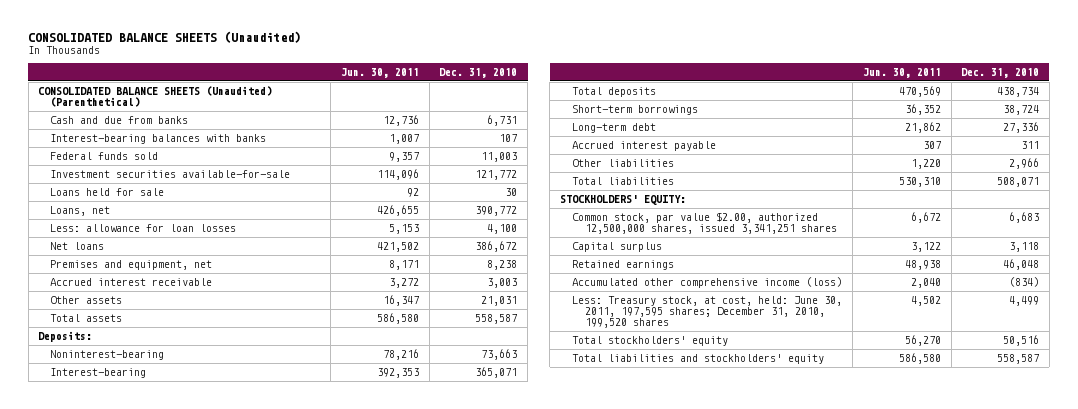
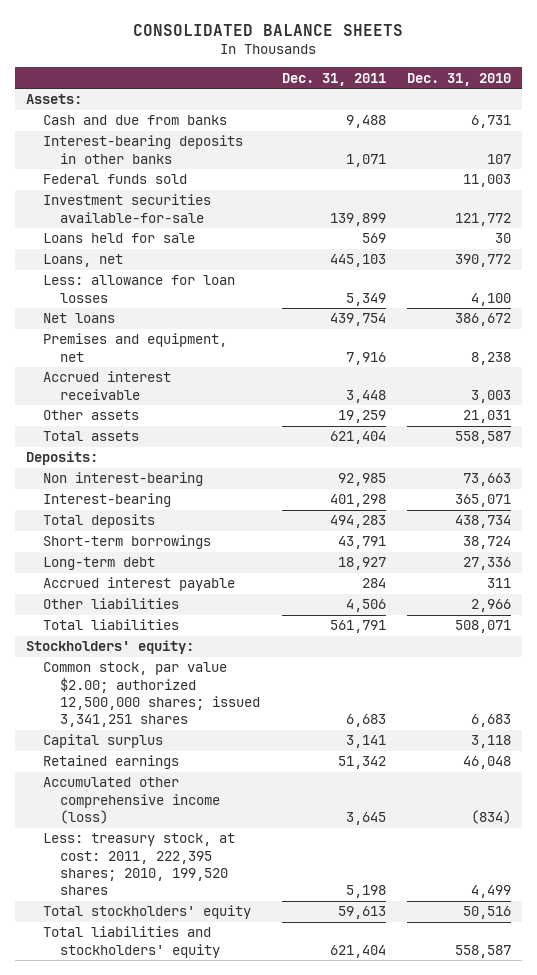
[28,31,302,44] CONSOLIDATED BALANCE SHEETS (Unaudited) -> [133,23,404,36] CONSOLIDATED BALANCE SHEETS
[340,68,419,79] Jun. 30, 2011 -> none
none -> [281,72,386,86] Dec. 31, 2011
[38,86,273,108] CONSOLIDATED BALANCE SHEETS (Unaudited) (Parenthetical) -> none
none -> [25,94,82,105] Assets:
[50,134,267,145] Interest-bearing balances with banks -> [43,135,244,164] Interest-bearing deposits in other banks
[50,350,165,361] Noninterest-bearing -> [43,472,204,487] Non interest-bearing
[560,195,687,206] STOCKHOLDERS' EQUITY: -> [25,640,194,655] Stockholders' equity:
[572,212,837,235] Common stock, par value $2.00, authorized 12,500,000 shares, issued 3,341,251 shares -> [43,662,261,727] Common stock, par value $2.00; authorized 12,500,000 shares; issued 3,341,251 shares
[572,296,843,329] Less: Treasury stock, at cost, held: June 30, 2011, 197,595 shares; December 31, 2010, 199,520 shares -> [43,833,236,895] Less: treasury stock, at cost: 2011, 222,395 shares; 2010, 199,520 shares

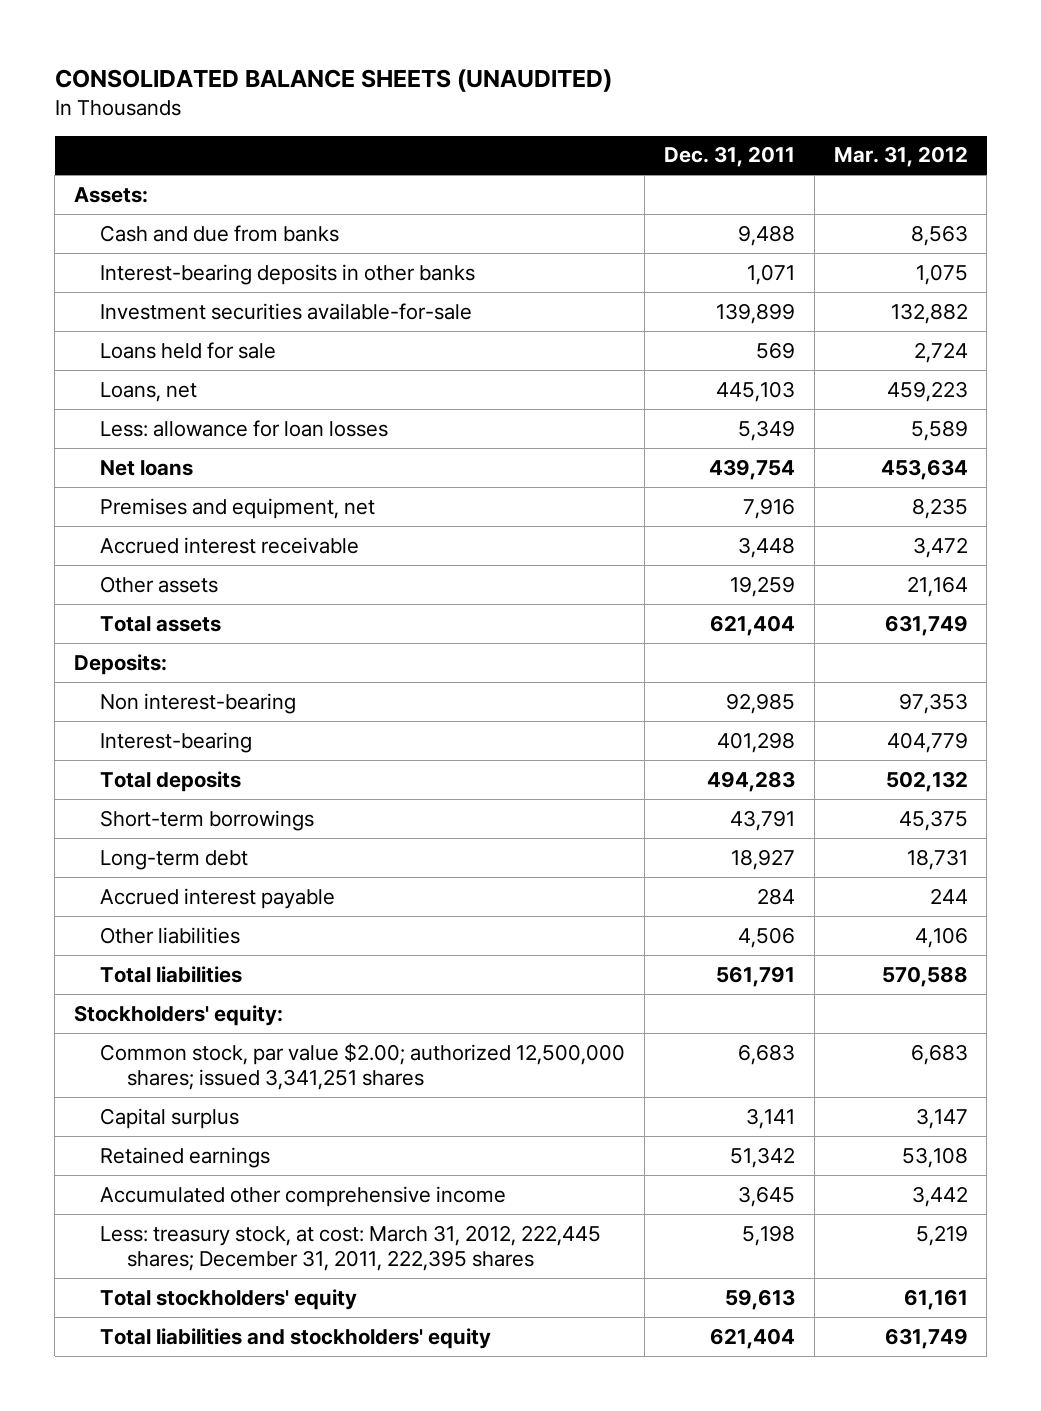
[133,23,404,36] CONSOLIDATED BALANCE SHEETS -> [54,68,612,92] CONSOLIDATED BALANCE SHEETS (UNAUDITED)
[406,72,511,86] Dec. 31, 2010 -> none
none -> [833,146,968,168] Mar. 31, 2012
[43,174,188,185] Federal funds sold -> none
[43,777,221,824] Accumulated other comprehensive income (loss) -> [100,1185,507,1207] Accumulated other comprehensive income
[43,833,236,895] Less: treasury stock, at cost: 2011, 222,395 shares; 2010, 199,520 shares -> [100,1224,602,1271] Less: treasury stock, at cost: March 31, 2012, 222,445 shares; December 31, 2011, 222,395 shares

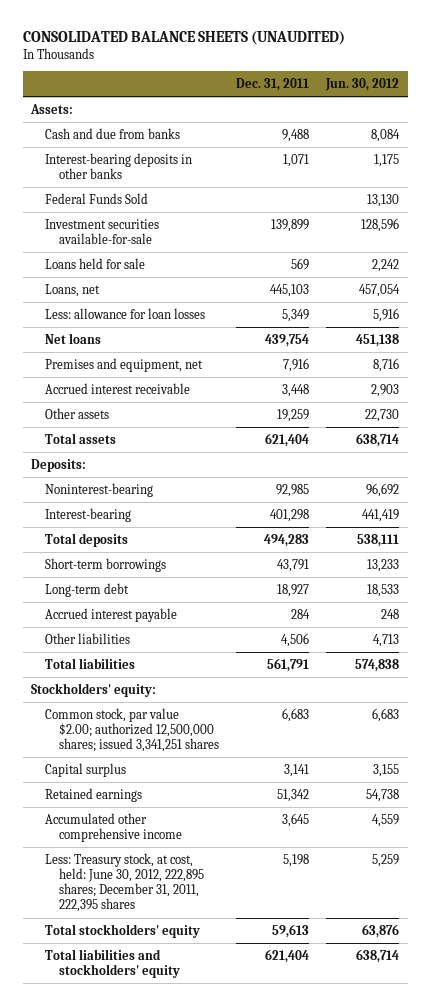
[833,146,968,168] Mar. 31, 2012 -> none
none -> [325,77,400,91] Jun. 30, 2012
none -> [45,192,149,204] Federal Funds Sold
[100,692,297,714] Non interest-bearing -> [45,482,154,497] Noninterest-bearing
[100,1224,602,1271] Less: treasury stock, at cost: March 31, 2012, 222,445 shares; December 31, 2011, 222,395 shares -> [45,852,204,913] Less: Treasury stock, at cost, held: June 30, 2012, 222,895 shares; December 31, 2011, 222,395 shares

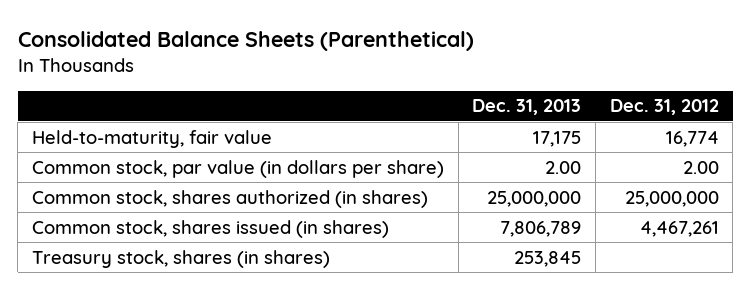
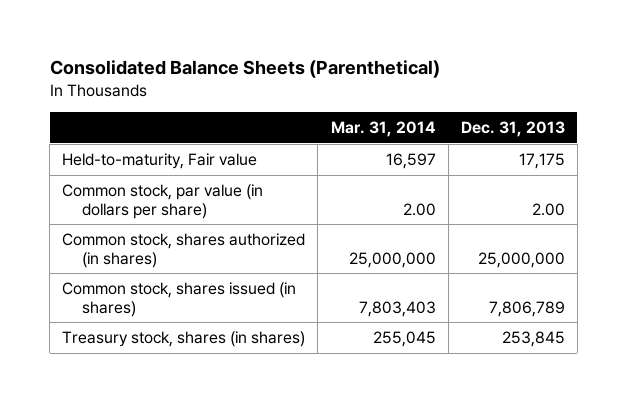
[609,99,719,116] Dec. 31, 2012 -> none
none -> [330,120,436,137] Mar. 31, 2014
[31,129,272,148] Held-to-maturity, fair value -> [62,153,258,170] Held-to-maturity, Fair value

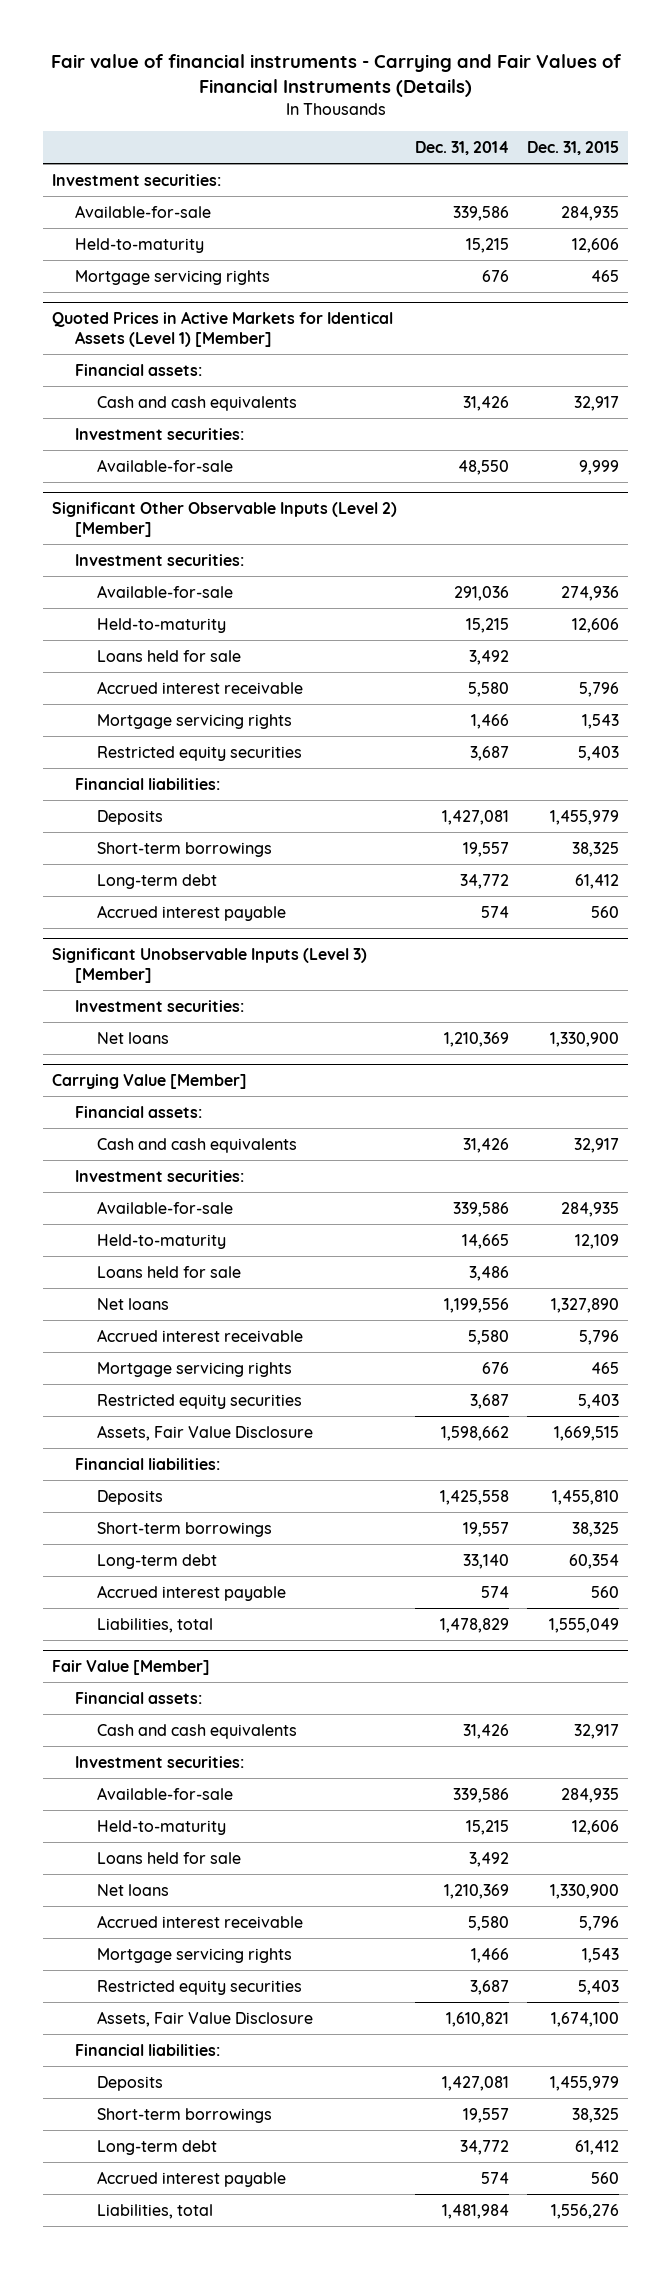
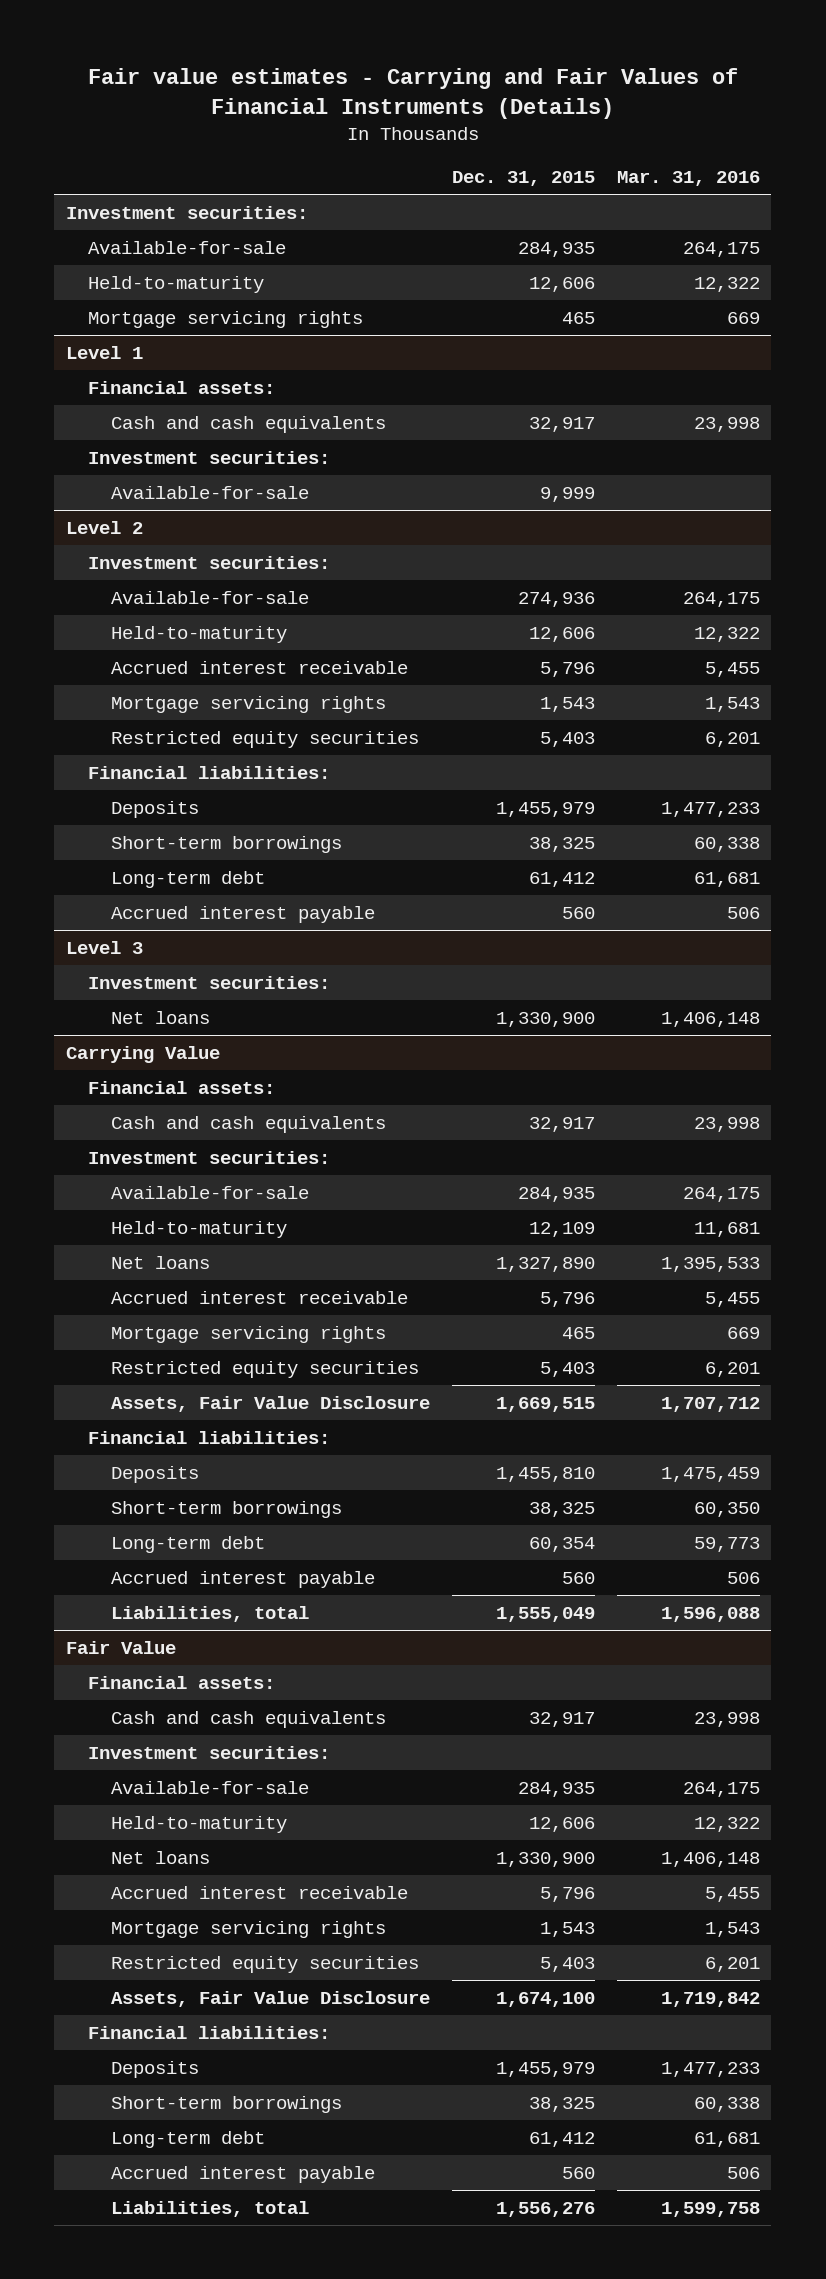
[50,54,621,98] Fair value of financial instruments - Carrying and Fair Values of Financial Instruments (Details) -> [87,68,738,119] Fair value estimates - Carrying and Fair Values of Financial Instruments (Details)
[415,140,510,155] Dec. 31, 2014 -> none
none -> [617,170,761,186] Mar. 31, 2016
[52,310,394,348] Quoted Prices in Active Markets for Identical Assets (Level 1) [Member] -> [65,345,143,359] Level 1
[52,501,398,538] Significant Other Observable Inputs (Level 2) [Member] -> [65,520,143,534] Level 2
[97,649,242,662] Loans held for sale -> none
[52,947,368,984] Significant Unobservable Inputs (Level 3) [Member] -> [65,940,143,954] Level 3
[52,1073,248,1089] Carrying Value [Member] -> [65,1045,220,1063] Carrying Value
[97,1265,242,1278] Loans held for sale -> none
[52,1659,211,1675] Fair Value [Member] -> [65,1640,176,1654] Fair Value
[97,1851,242,1864] Loans held for sale -> none

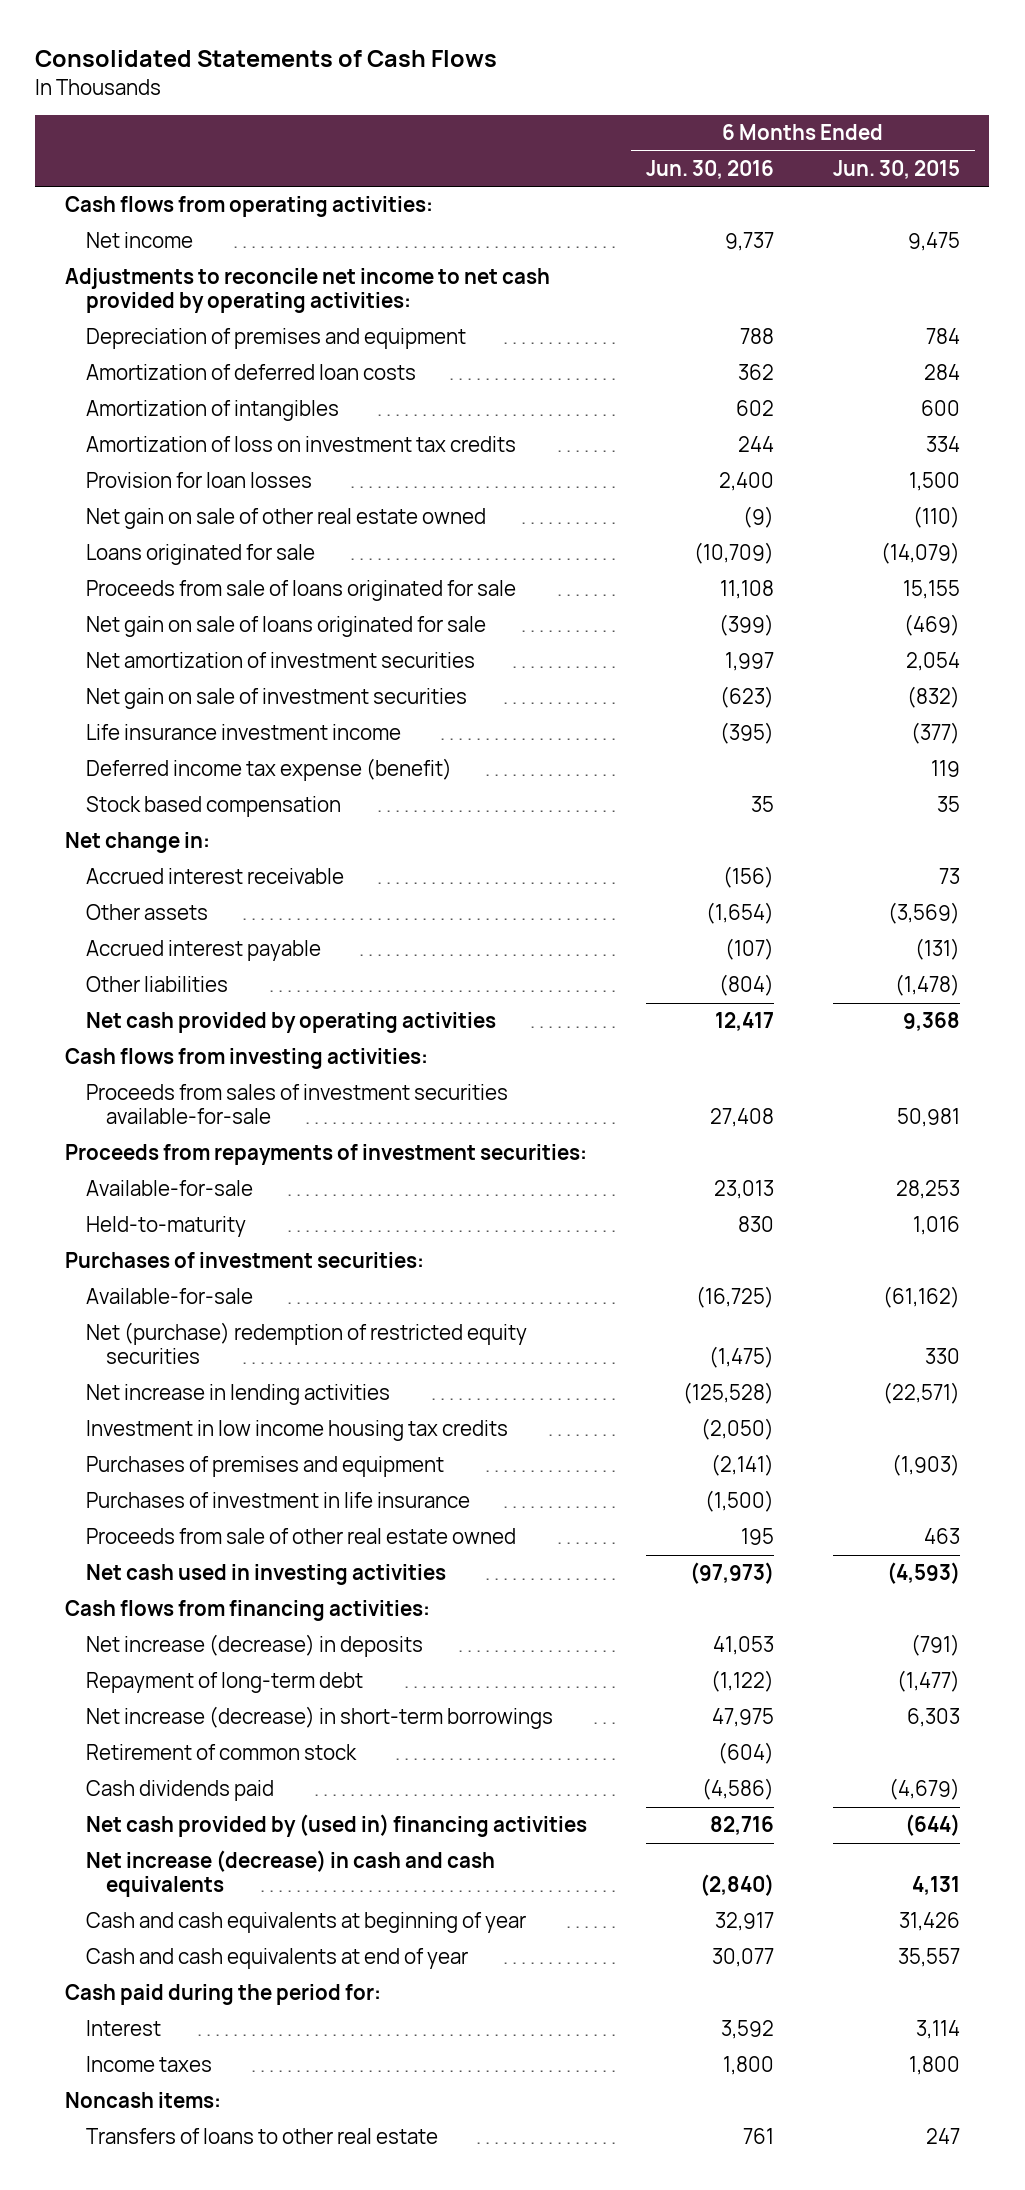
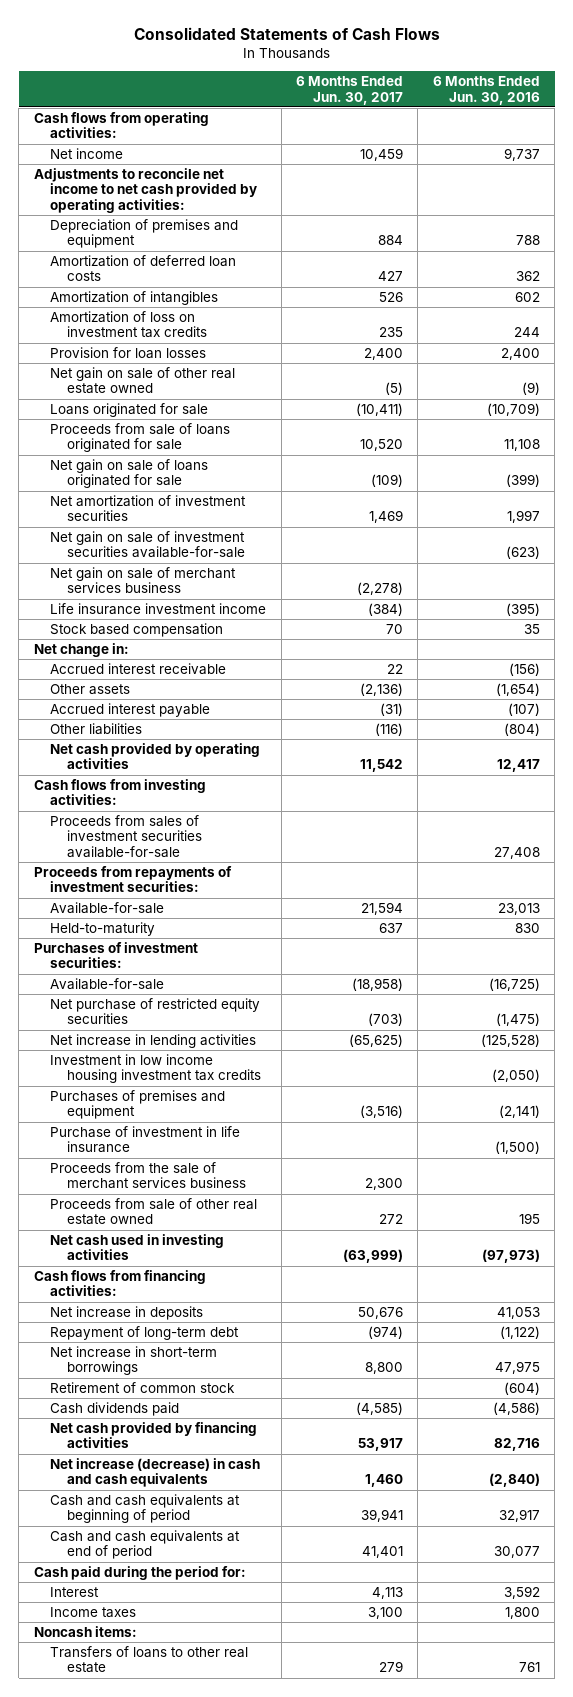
[832,160,960,180] Jun. 30, 2015 -> none
none -> [295,75,403,105] 6 Months Ended Jun. 30, 2017
[85,688,467,710] Net gain on sale of investment securities -> [50,530,246,559] Net gain on sale of investment securities available-for-sale
none -> [50,566,237,594] Net gain on sale of merchant services business
[85,758,452,782] Deferred income tax expense (benefit) -> none
[85,1322,527,1365] Net (purchase) redemption of restricted equity securities -> [50,997,261,1025] Net purchase of restricted equity securities
[85,1420,508,1442] Investment in low income housing tax credits -> [50,1053,261,1084] Investment in low income housing investment tax credits
[85,1492,470,1509] Purchases of investment in life insurance -> [50,1125,241,1154] Purchase of investment in life insurance
none -> [50,1161,246,1190] Proceeds from the sale of merchant services business
[85,1634,423,1658] Net increase (decrease) in deposits -> [50,1305,204,1320] Net increase in deposits
[85,1706,553,1730] Net increase (decrease) in short-term borrowings -> [50,1345,218,1376] Net increase in short-term borrowings
[85,1814,587,1838] Net cash provided by (used in) financing activities -> [50,1421,258,1449] Net cash provided by financing activities
[85,1912,526,1934] Cash and cash equivalents at beginning of year -> [50,1493,241,1524] Cash and cash equivalents at beginning of period
[85,1948,468,1970] Cash and cash equivalents at end of year -> [50,1529,241,1560] Cash and cash equivalents at end of period

